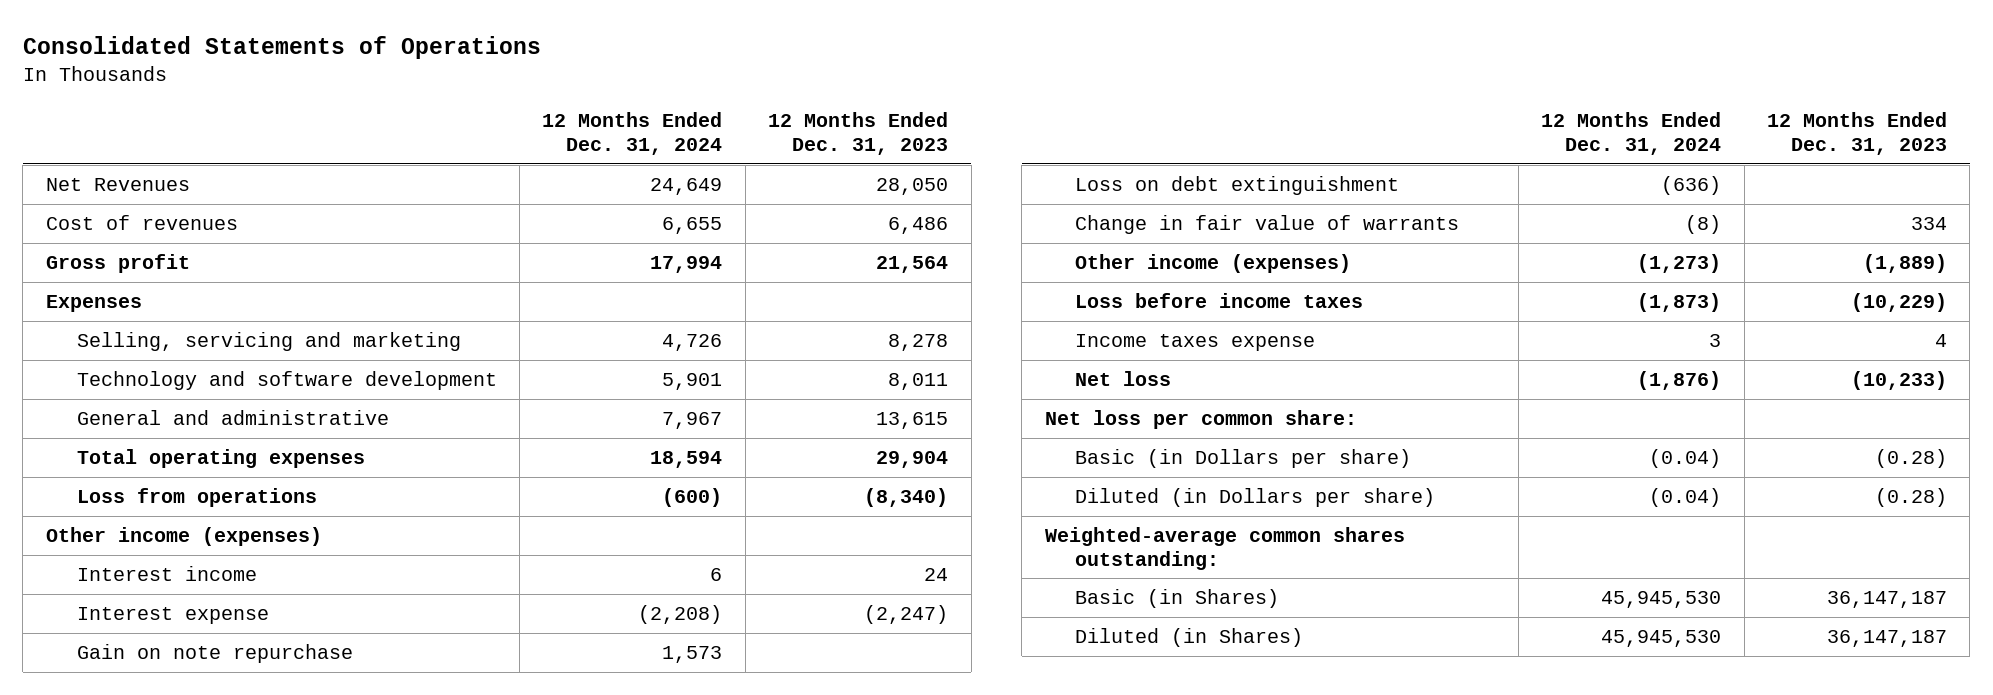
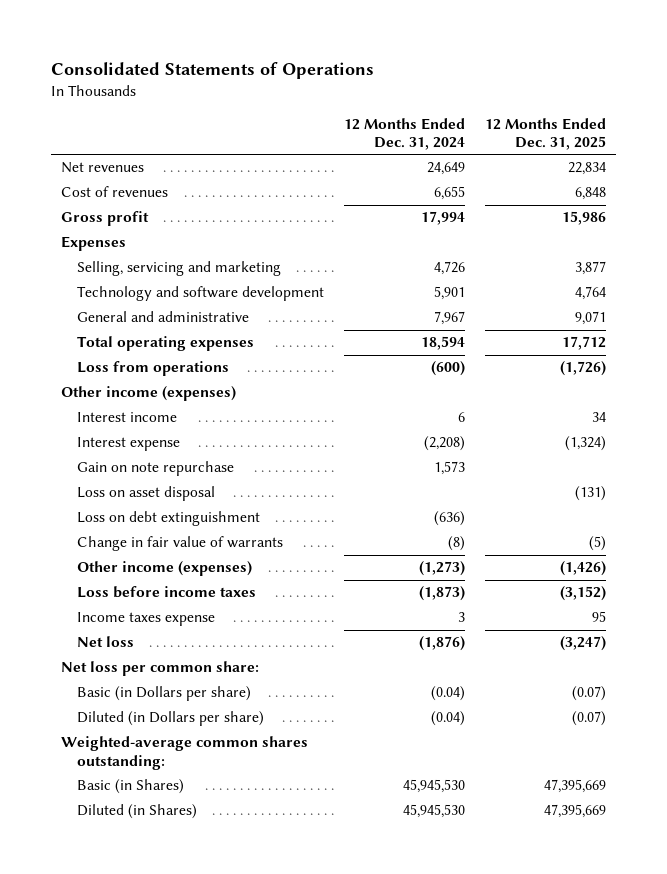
[768,112,949,156] 12 Months Ended Dec. 31, 2023 -> none
none -> [485,117,607,150] 12 Months Ended Dec. 31, 2025
[45,177,190,191] Net Revenues -> [60,162,144,174] Net revenues
none -> [77,486,216,502] Loss on asset disposal

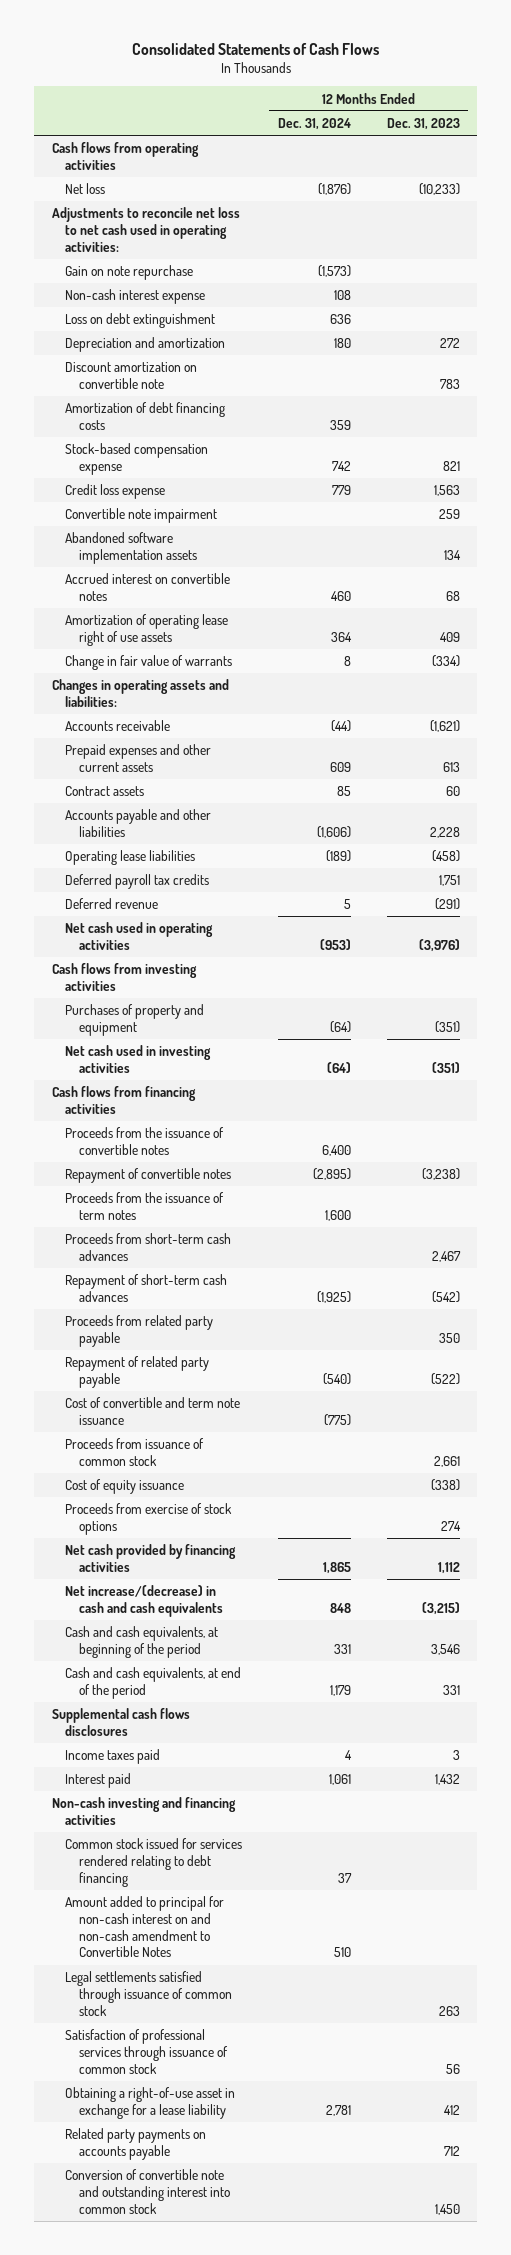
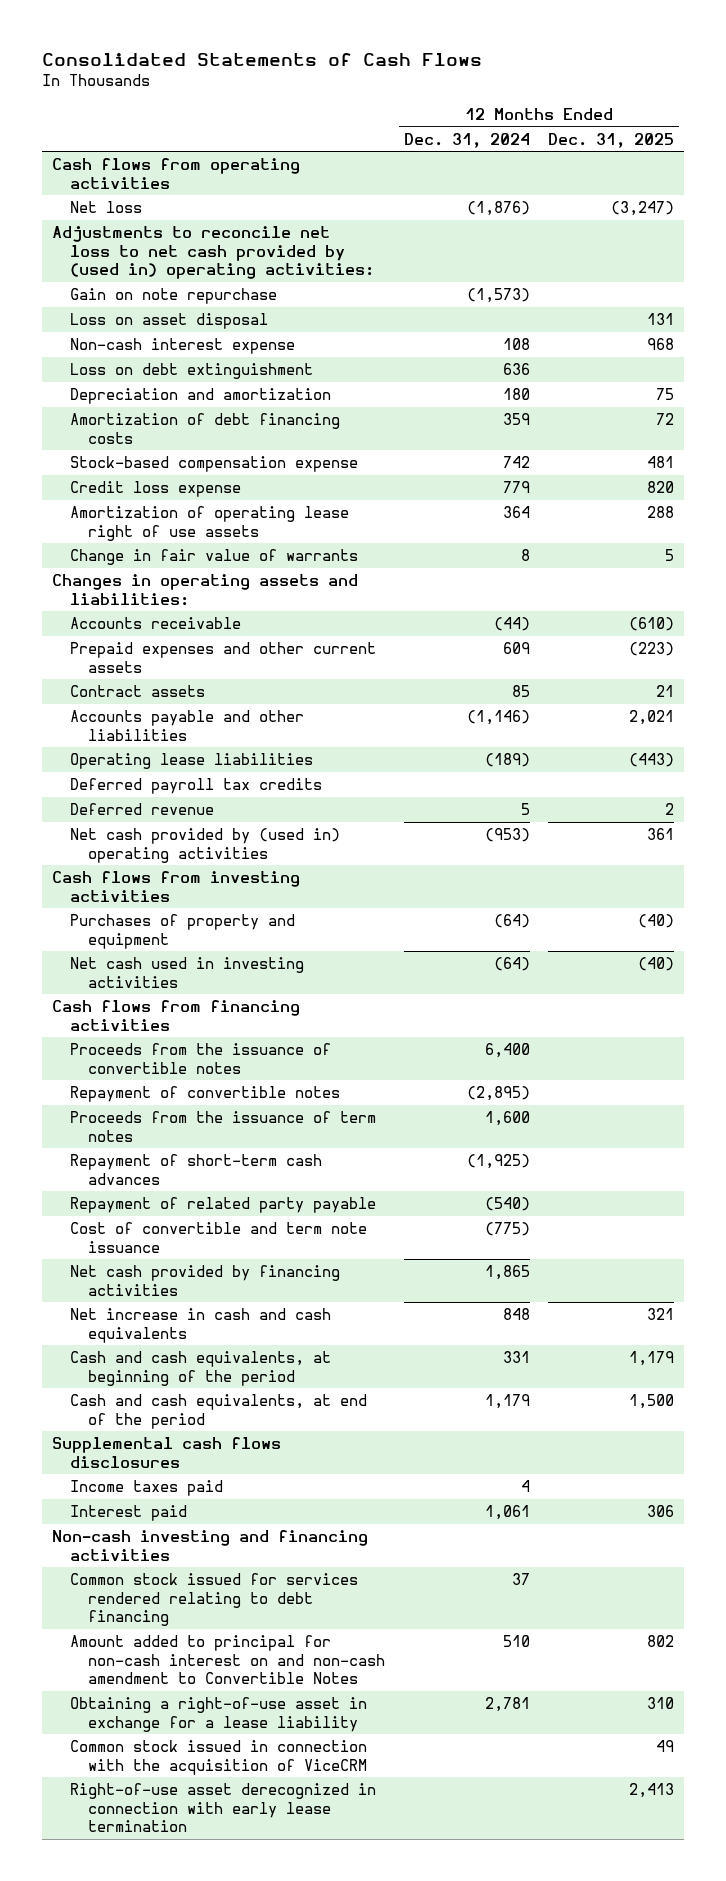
[386,117,460,130] Dec. 31, 2023 -> none
none -> [548,132,675,148] Dec. 31, 2025
[51,207,240,252] Adjustments to reconcile net loss to net cash used in operating activities: -> [51,226,374,280] Adjustments to reconcile net loss to net cash provided by (used in) operating activities:
none -> [69,313,268,330] Loss on asset disposal
[65,362,198,389] Discount amortization on convertible note -> none
[65,508,218,524] Convertible note impairment -> none
[65,532,197,564] Abandoned software implementation assets -> none
[65,573,231,601] Accrued interest on convertible notes -> none
[316,825,351,838] (1,606) -> [466,710,530,726] (1,146)
[65,922,214,950] Net cash used in operating activities -> [69,828,340,863] Net cash provided by (used in) operating activities
[65,1233,232,1261] Proceeds from short-term cash advances -> none
[65,1315,214,1347] Proceeds from related party payable -> none
[65,1438,205,1466] Proceeds from issuance of common stock -> none
[65,1479,185,1495] Cost of equity issuance -> none
[65,1503,233,1535] Proceeds from exercise of stock options -> none
[65,1585,223,1617] Net increase/(decrease) in cash and cash equivalents -> [69,1308,331,1343] Net increase in cash and cash equivalents
[65,1971,232,2016] Legal settlements satisfied through issuance of common stock -> none
[65,2029,228,2074] Satisfaction of professional services through issuance of common stock -> none
[65,2128,207,2160] Related party payments on accounts payable -> none
[65,2169,230,2214] Conversion of convertible note and outstanding interest into common stock -> none
none -> [69,1740,368,1775] Common stock issued in connection with the acquisition of ViceCRM
none -> [69,1783,376,1833] Right-of-use asset derecognized in connection with early lease termination

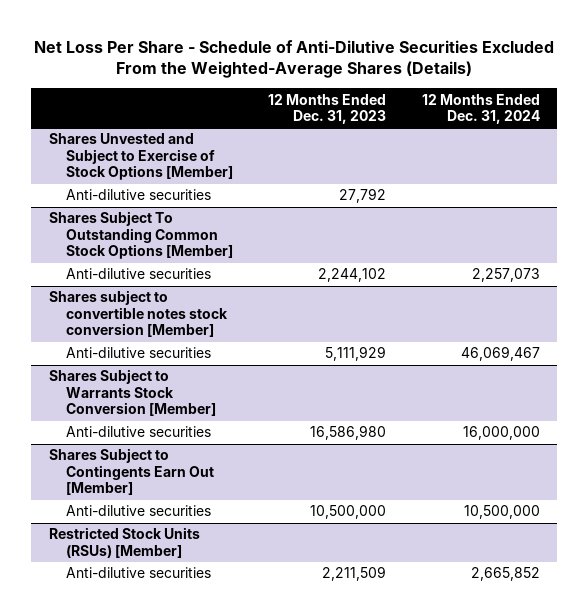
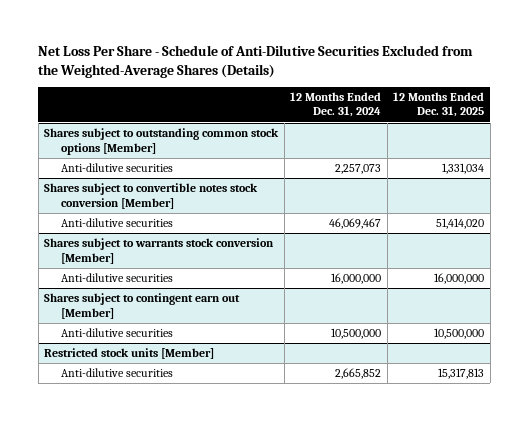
[34,39,555,79] Net Loss Per Share - Schedule of Anti-Dilutive Securities Excluded From the Weighted-Average Shares (Details) -> [38,45,474,78] Net Loss Per Share - Schedule of Anti-Dilutive Securities Excluded from the Weighted-Average Shares (Details)
[268,93,387,125] 12 Months Ended Dec. 31, 2023 -> none
none -> [393,91,485,118] 12 Months Ended Dec. 31, 2025
[48,133,233,181] Shares Unvested and Subject to Exercise of Stock Options [Member] -> none
[65,189,211,201] Anti-dilutive securities -> none
[48,211,233,260] Shares Subject To Outstanding Common Stock Options [Member] -> [44,128,280,155] Shares subject to outstanding common stock options [Member]
[48,369,216,417] Shares Subject to Warrants Stock Conversion [Member] -> [44,238,275,264] Shares subject to warrants stock conversion [Member]
[48,448,214,496] Shares Subject to Contingents Earn Out [Member] -> [44,293,241,319] Shares subject to contingent earn out [Member]
[48,527,200,558] Restricted Stock Units (RSUs) [Member] -> [44,348,215,360] Restricted stock units [Member]

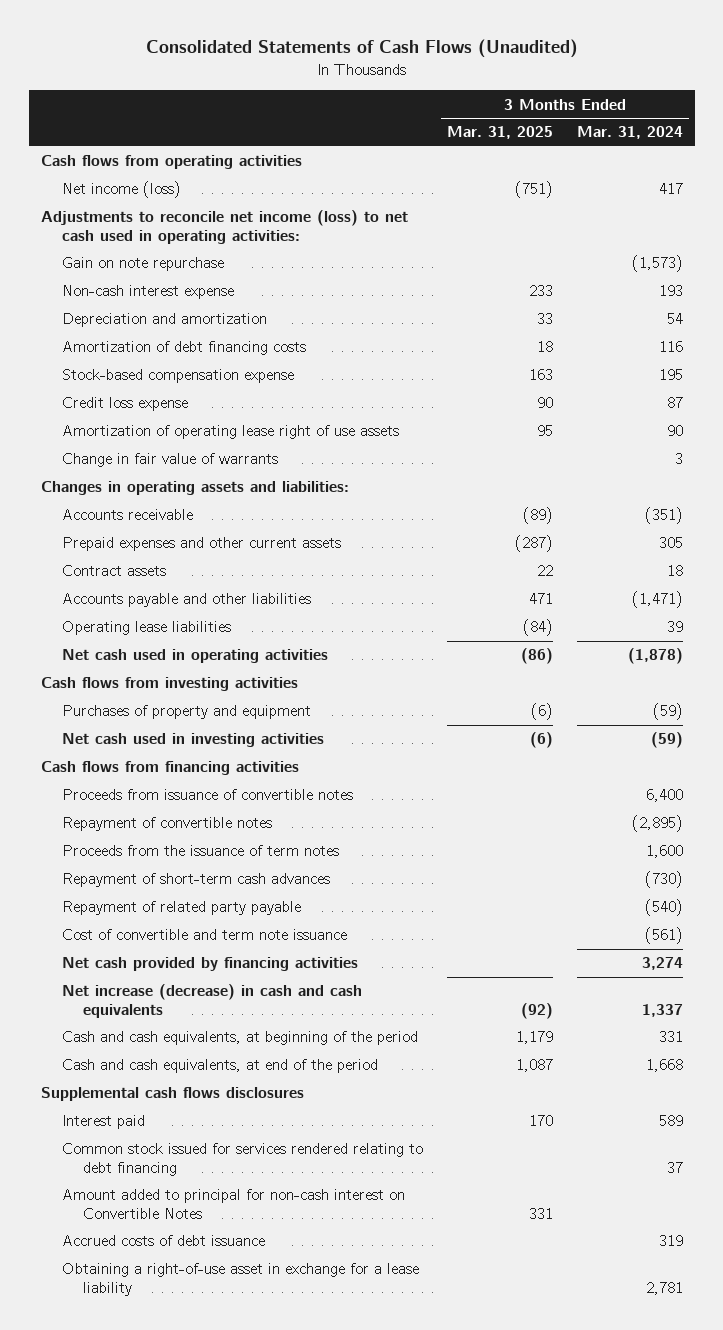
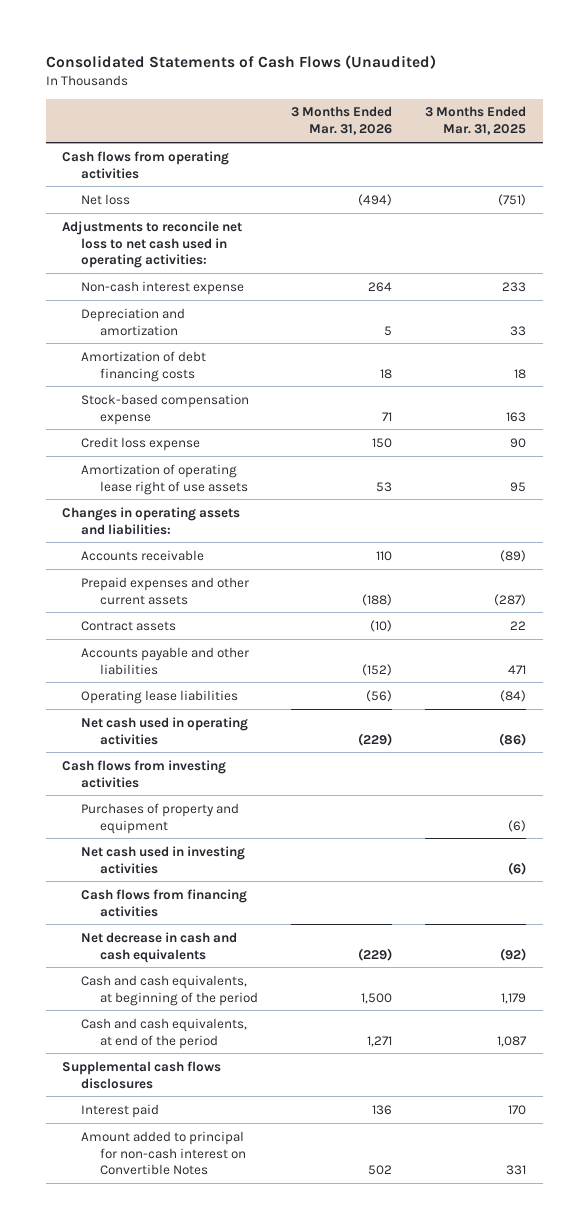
[576,126,683,140] Mar. 31, 2024 -> none
none -> [290,106,392,136] 3 Months Ended Mar. 31, 2026
[62,257,225,272] Gain on note repurchase -> none
[62,181,182,199] Net income (loss) -> [80,193,130,205] Net loss
[40,210,408,245] Adjustments to reconcile net income (loss) to net cash used in operating activities: -> [62,220,243,269] Adjustments to reconcile net loss to net cash used in operating activities:
[62,453,279,468] Change in fair value of warrants -> none
[62,789,354,801] Proceeds from issuance of convertible notes -> none
[62,817,273,832] Repayment of convertible notes -> none
[62,845,340,857] Proceeds from the issuance of term notes -> none
[62,873,331,888] Repayment of short-term cash advances -> none
[62,901,302,916] Repayment of related party payable -> none
[62,929,348,941] Cost of convertible and term note issuance -> none
[62,957,359,972] Net cash provided by financing activities -> none
[62,984,363,1019] Net increase (decrease) in cash and cash equivalents -> [80,931,237,963] Net decrease in cash and cash equivalents
[62,1143,424,1177] Common stock issued for services rendered relating to debt financing -> none
[62,1235,266,1247] Accrued costs of debt issuance -> none
[62,1263,420,1297] Obtaining a right-of-use asset in exchange for a lease liability -> none

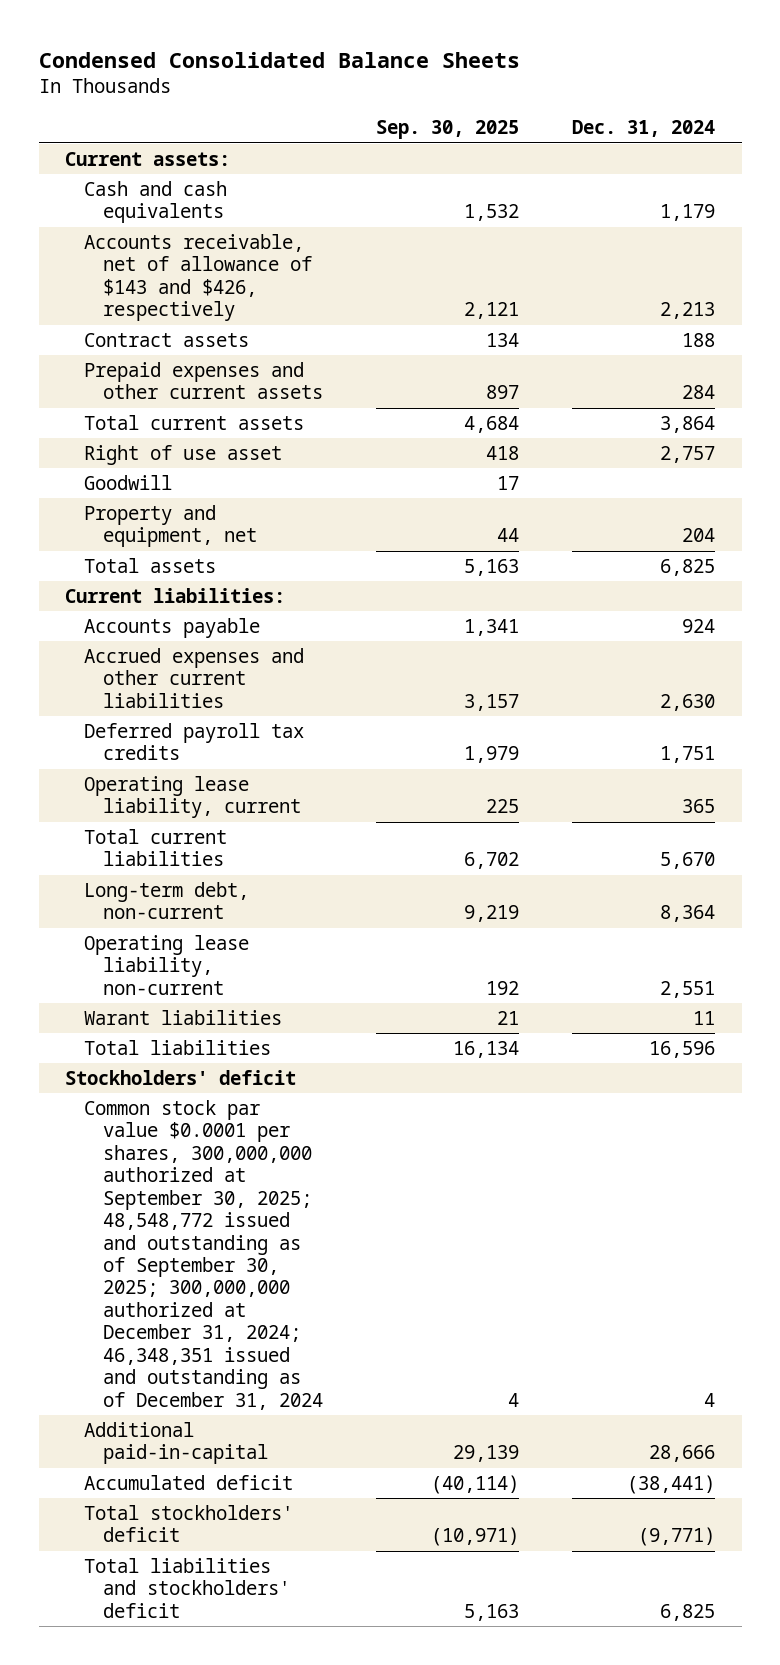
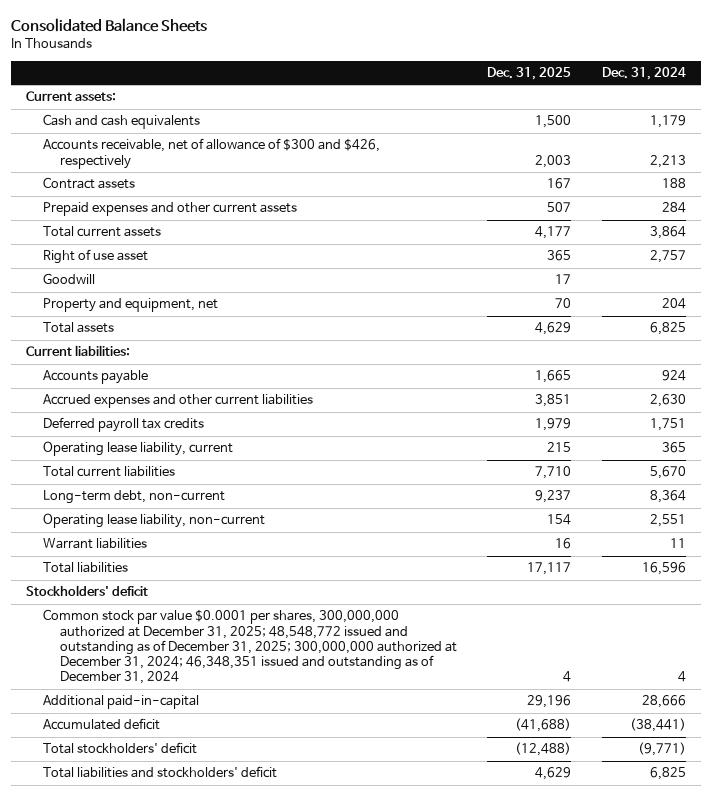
[38,51,520,68] Condensed Consolidated Balance Sheets -> [10,17,207,32] Consolidated Balance Sheets
[376,120,520,140] Sep. 30, 2025 -> none
none -> [487,67,572,81] Dec. 31, 2025
[84,233,313,322] Accounts receivable, net of allowance of $143 and $426, respectively -> [42,138,380,169] Accounts receivable, net of allowance of $300 and $426, respectively
[84,1009,283,1025] Warant liabilities -> [42,538,147,550] Warrant liabilities
[84,1099,324,1410] Common stock par value $0.0001 per shares, 300,000,000 authorized at September 30, 2025; 48,548,772 issued and outstanding as of September 30, 2025; 300,000,000 authorized at December 31, 2024; 46,348,351 issued and outstanding as of December 31, 2024 -> [42,609,457,685] Common stock par value $0.0001 per shares, 300,000,000 authorized at December 31, 2025; 48,548,772 issued and outstanding as of December 31, 2025; 300,000,000 authorized at December 31, 2024; 46,348,351 issued and outstanding as of December 31, 2024

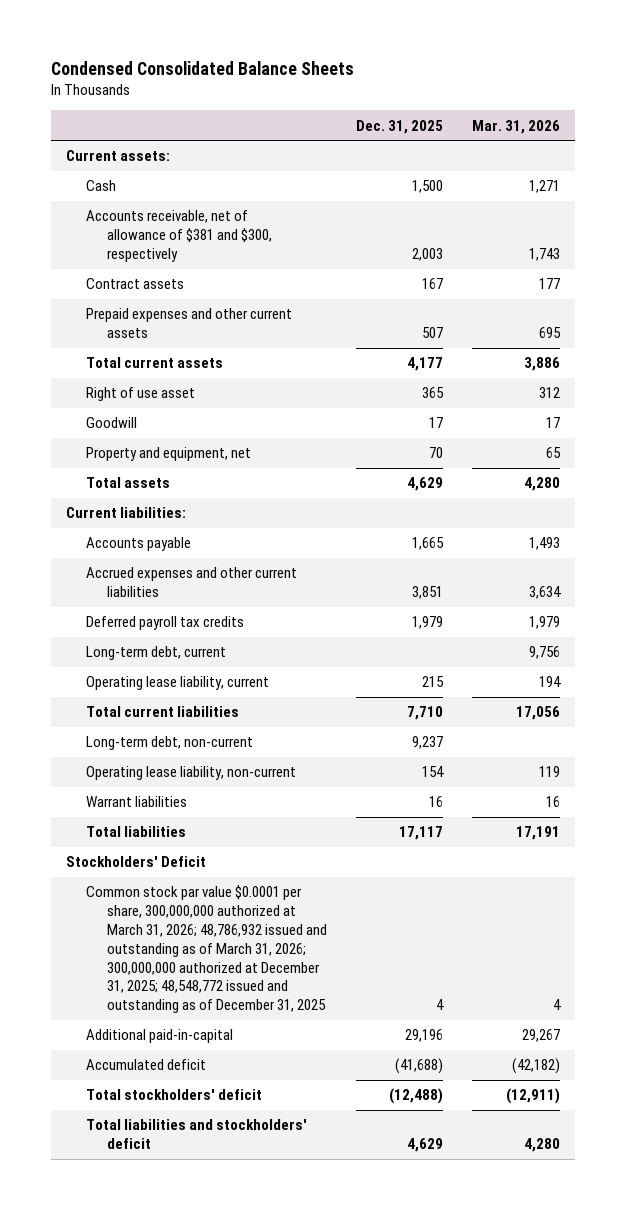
[10,17,207,32] Consolidated Balance Sheets -> [51,60,355,75] Condensed Consolidated Balance Sheets
[602,67,687,81] Dec. 31, 2024 -> none
none -> [472,119,561,134] Mar. 31, 2026
[42,114,200,130] Cash and cash equivalents -> none
none -> [86,180,117,192] Cash
[42,138,380,169] Accounts receivable, net of allowance of $300 and $426, respectively -> [86,210,272,263] Accounts receivable, net of allowance of $381 and $300, respectively
none -> [86,646,227,661] Long-term debt, current
[26,585,149,597] Stockholders' deficit -> [65,856,206,868] Stockholders' Deficit
[42,609,457,685] Common stock par value $0.0001 per shares, 300,000,000 authorized at December 31, 2025; 48,548,772 issued and outstanding as of December 31, 2025; 300,000,000 authorized at December 31, 2024; 46,348,351 issued and outstanding as of December 31, 2024 -> [86,885,327,1014] Common stock par value $0.0001 per share, 300,000,000 authorized at March 31, 2026; 48,786,932 issued and outstanding as of March 31, 2026; 300,000,000 authorized at December 31, 2025; 48,548,772 issued and outstanding as of December 31, 2025

